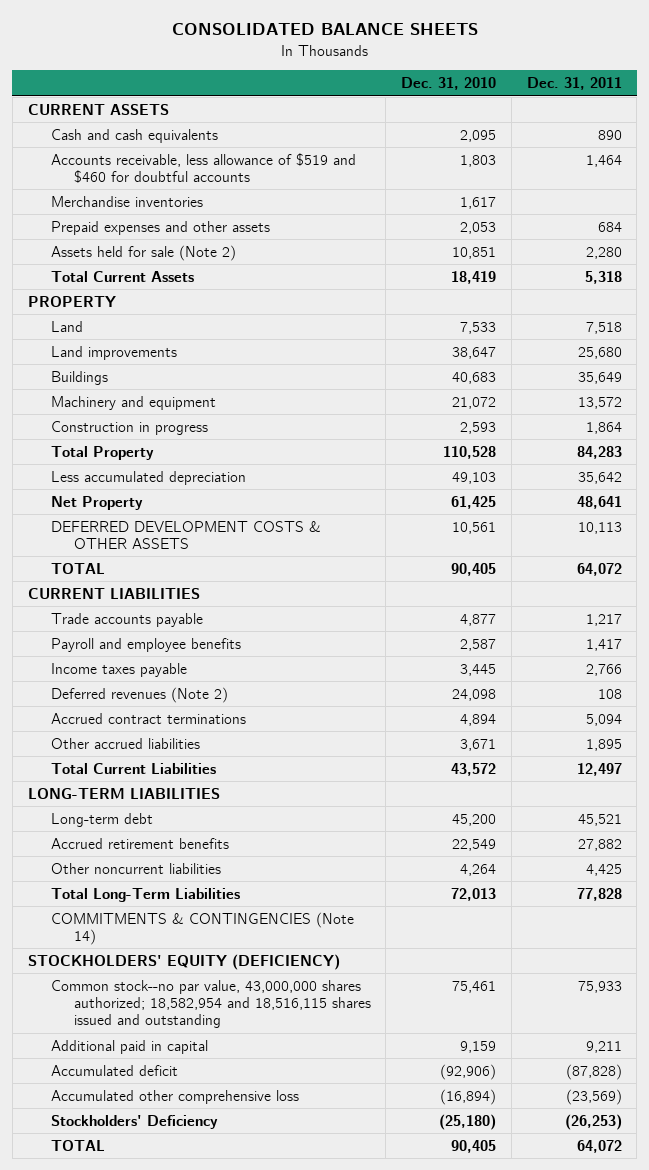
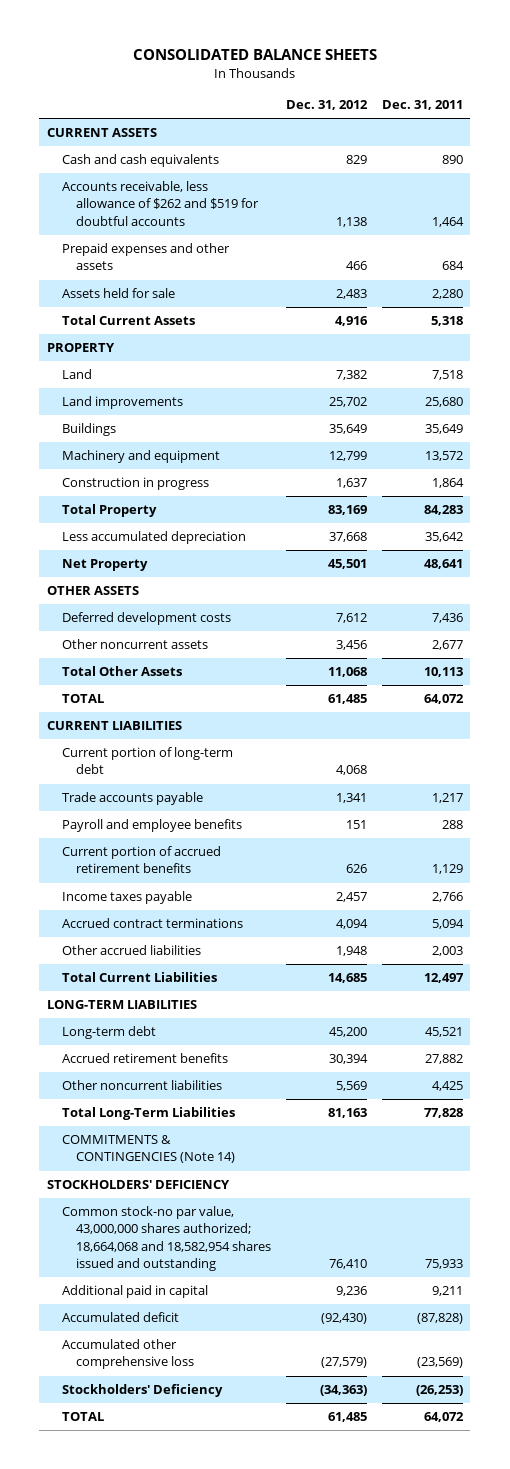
[401,77,497,91] Dec. 31, 2010 -> none
none -> [286,100,369,111] Dec. 31, 2012
[50,195,203,207] Merchandise inventories -> none
[50,152,356,184] Accounts receivable, less allowance of $519 and $460 for doubtful accounts -> [61,181,260,226] Accounts receivable, less allowance of $262 and $519 for doubtful accounts
[50,244,236,261] Assets held for sale (Note 2) -> [61,288,175,299] Assets held for sale
none -> [46,586,139,596] OTHER ASSETS
none -> [61,612,231,626] Deferred development costs
none -> [61,639,208,650] Other noncurrent assets
[50,520,321,550] DEFERRED DEVELOPMENT COSTS & OTHER ASSETS -> [61,666,182,677] Total Other Assets
none -> [61,747,233,775] Current portion of long-term debt
[585,638,622,651] 1,417 -> [442,820,464,830] 288
none -> [61,846,221,874] Current portion of accrued retirement benefits
[50,686,228,703] Deferred revenues (Note 2) -> none
[585,738,622,751] 1,895 -> [432,946,464,957] 2,003
[27,953,340,970] STOCKHOLDERS' EQUITY (DEFICIENCY) -> [46,1180,230,1190] STOCKHOLDERS' DEFICIENCY
[50,979,371,1029] Common stock--no par value, 43,000,000 shares authorized; 18,582,954 and 18,516,115 shares issued and outstanding -> [61,1206,272,1271] Common stock-no par value, 43,000,000 shares authorized; 18,664,068 and 18,582,954 shares issued and outstanding

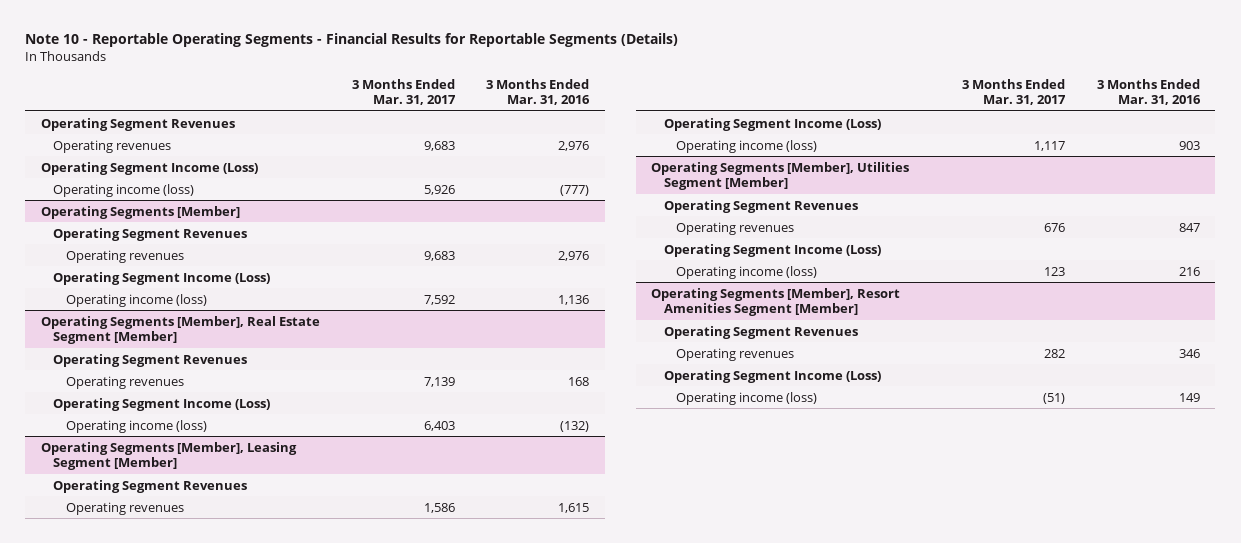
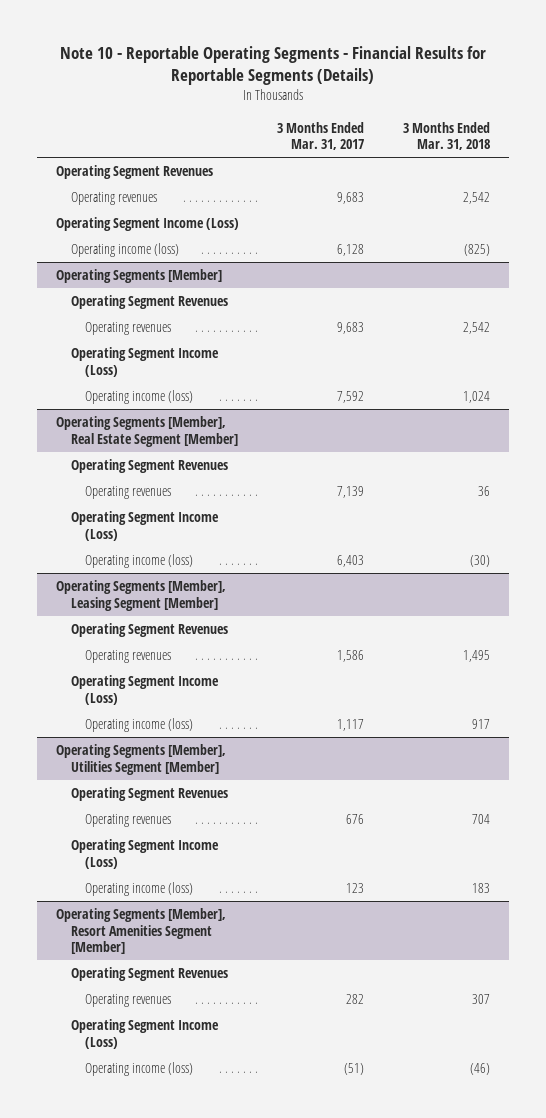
[486,78,591,105] 3 Months Ended Mar. 31, 2016 -> none
none -> [402,121,490,151] 3 Months Ended Mar. 31, 2018
[423,184,455,195] 5,926 -> [337,244,365,257] 6,128

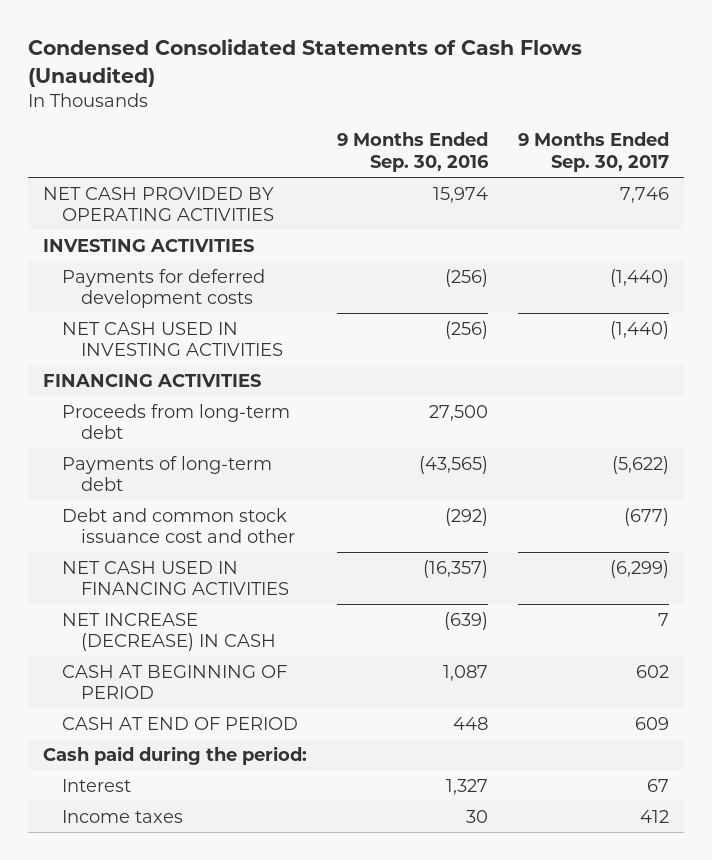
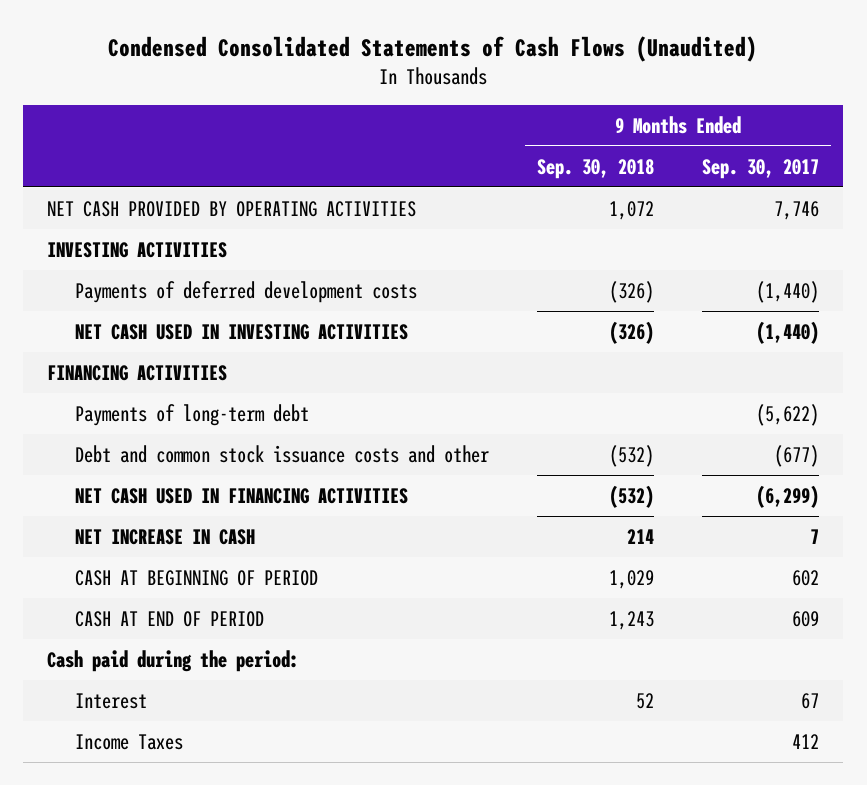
[336,132,489,172] 9 Months Ended Sep. 30, 2016 -> none
none -> [537,158,655,179] Sep. 30, 2018
[62,268,266,308] Payments for deferred development costs -> [75,280,418,303] Payments of deferred development costs
[62,403,291,439] Proceeds from long-term debt -> none
[62,507,296,543] Debt and common stock issuance cost and other -> [75,444,490,463] Debt and common stock issuance costs and other
[62,612,277,651] NET INCREASE (DECREASE) IN CASH -> [75,528,256,545] NET INCREASE IN CASH
[62,809,184,823] Income taxes -> [75,733,184,750] Income Taxes

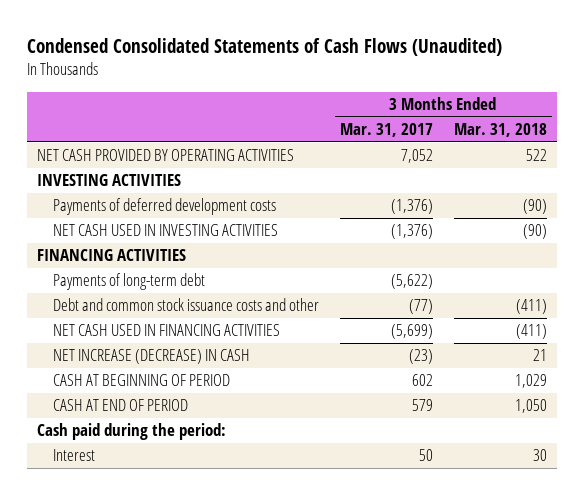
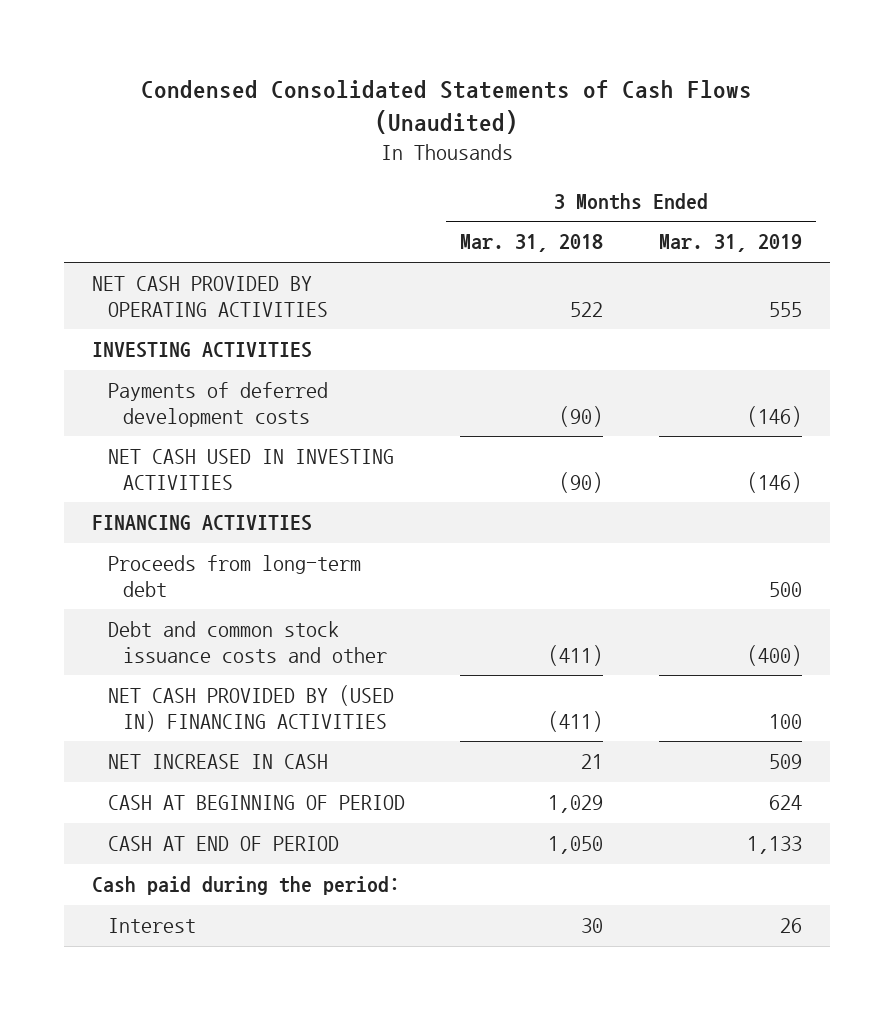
[340,123,434,138] Mar. 31, 2017 -> none
none -> [659,234,803,253] Mar. 31, 2019
[53,273,206,291] Payments of long-term debt -> none
none -> [107,555,361,597] Proceeds from long-term debt
[53,324,281,337] NET CASH USED IN FINANCING ACTIVITIES -> [107,685,394,732] NET CASH PROVIDED BY (USED IN) FINANCING ACTIVITIES
[53,349,251,365] NET INCREASE (DECREASE) IN CASH -> [107,754,328,770] NET INCREASE IN CASH

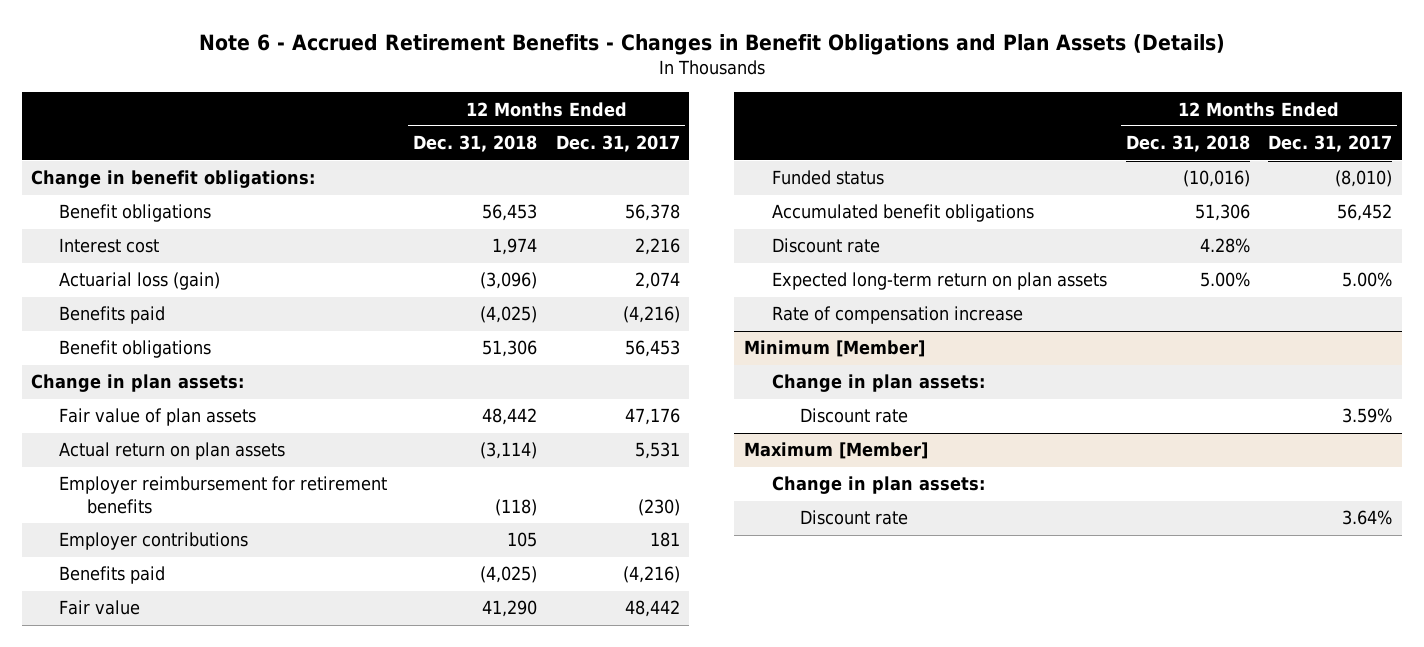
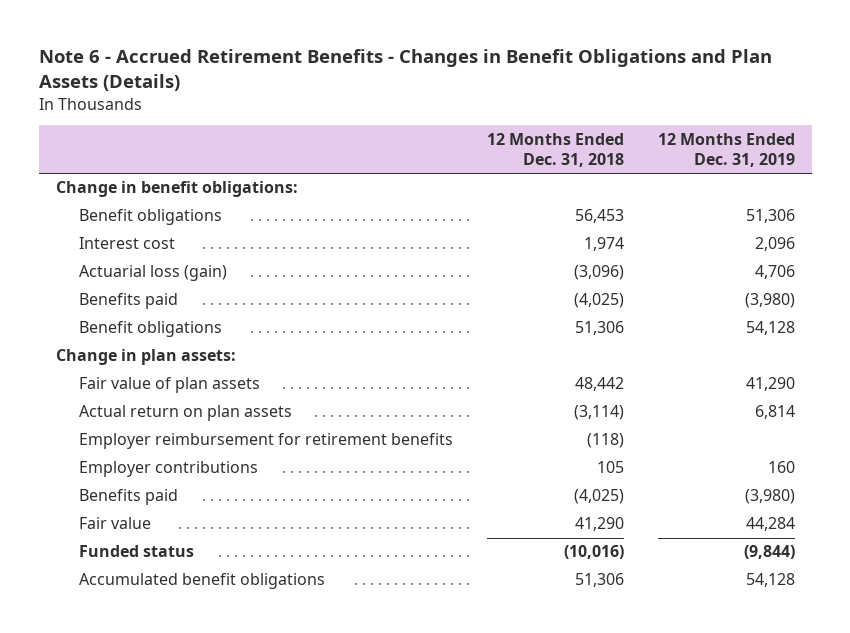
[555,135,680,153] Dec. 31, 2017 -> none
none -> [657,132,795,168] 12 Months Ended Dec. 31, 2019
[771,238,880,254] Discount rate -> none
[771,272,1107,291] Expected long-term return on plan assets -> none
[771,306,1023,325] Rate of compensation increase -> none
[743,340,925,358] Minimum [Member] -> none
[771,374,985,393] Change in plan assets: -> none
[799,408,908,424] Discount rate -> none
[743,442,928,460] Maximum [Member] -> none
[771,476,985,495] Change in plan assets: -> none
[799,510,908,526] Discount rate -> none

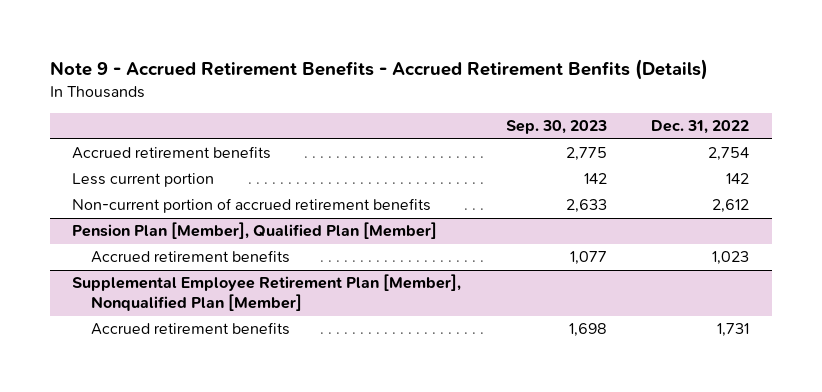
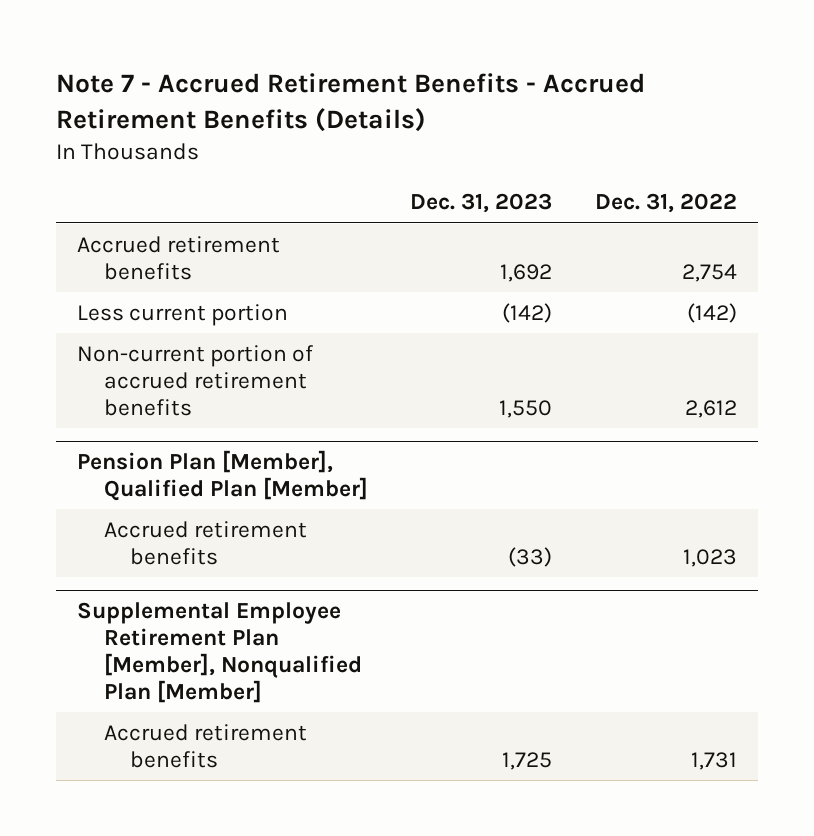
[50,59,709,81] Note 9 - Accrued Retirement Benefits - Accrued Retirement Benfits (Details) -> [56,72,646,132] Note 7 - Accrued Retirement Benefits - Accrued Retirement Benefits (Details)
[505,120,607,135] Sep. 30, 2023 -> none
none -> [410,193,553,214] Dec. 31, 2023
[726,173,750,185] 142 -> [686,302,737,323] (142)

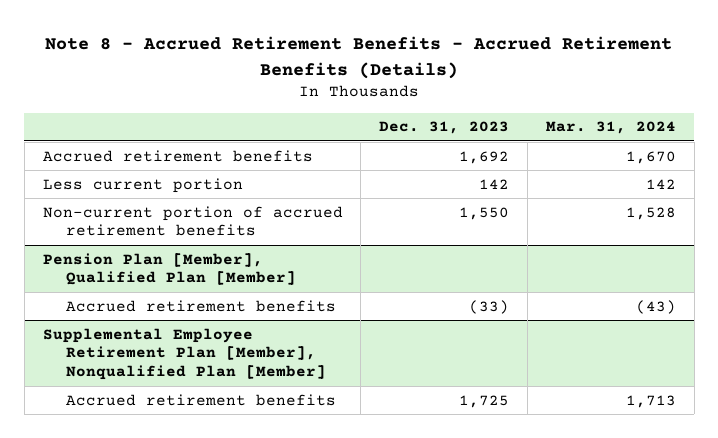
[56,72,646,132] Note 7 - Accrued Retirement Benefits - Accrued Retirement Benefits (Details) -> [45,36,673,79] Note 8 - Accrued Retirement Benefits - Accrued Retirement Benefits (Details)
[594,193,737,214] Dec. 31, 2022 -> none
none -> [545,121,676,135] Mar. 31, 2024
[502,302,553,323] (142) -> [479,178,510,189] 142

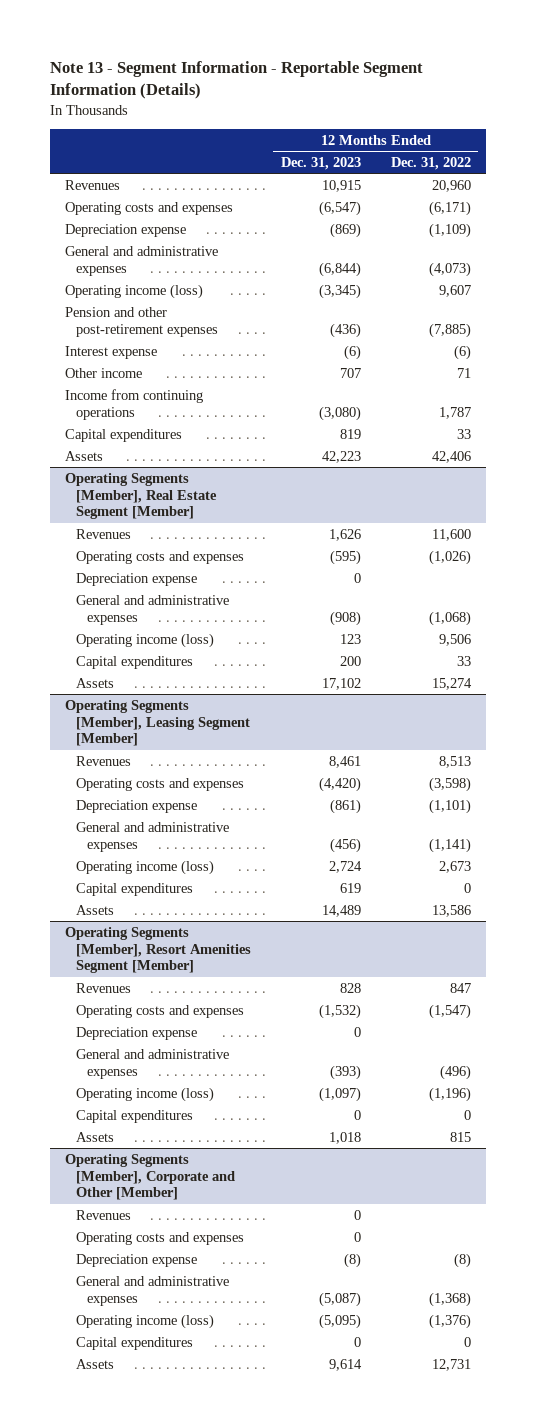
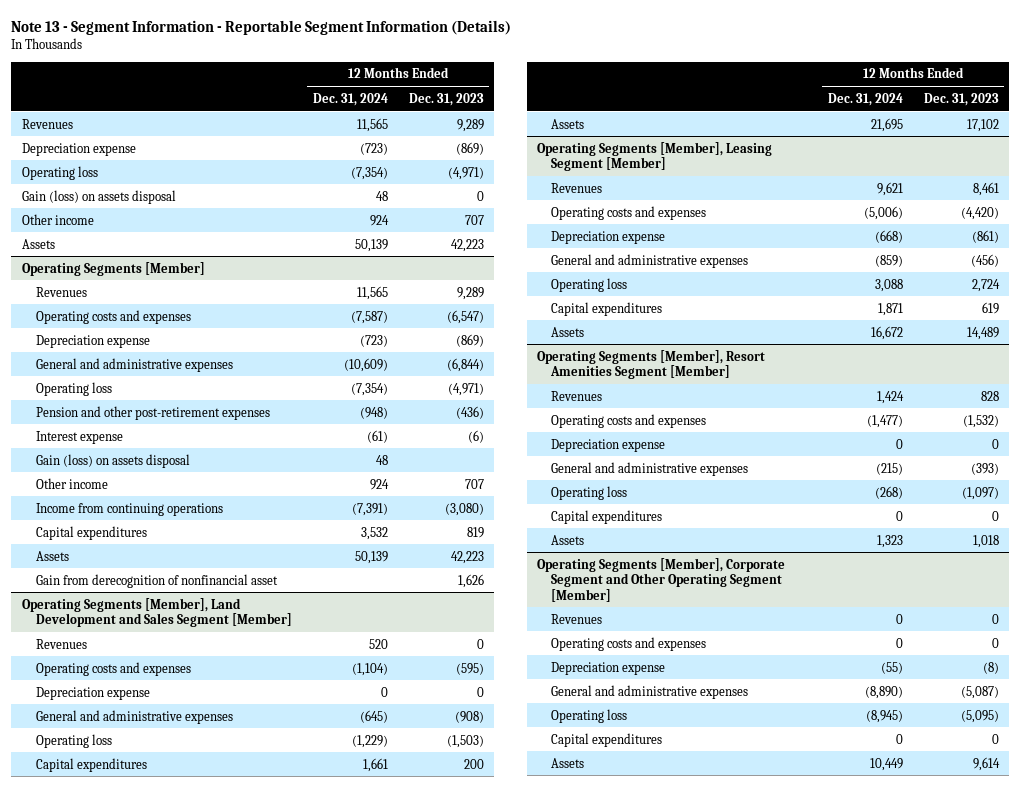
[390,156,471,170] Dec. 31, 2022 -> none
none -> [312,92,388,106] Dec. 31, 2024
[321,179,361,192] 10,915 -> [456,118,484,132] 9,289
none -> [22,142,137,156] Depreciation expense
none -> [22,165,99,180] Operating loss
none -> [22,189,177,204] Gain (loss) on assets disposal
none -> [22,213,95,225] Other income
none -> [22,238,56,249] Assets
none -> [22,261,206,276] Operating Segments [Member]
none -> [35,286,87,297] Revenues
[65,283,204,299] Operating income (loss) -> [35,381,112,396] Operating loss
[318,283,361,299] (3,345) -> [447,382,484,396] (4,971)
none -> [35,453,190,468] Gain (loss) on assets disposal
[65,472,218,520] Operating Segments [Member], Real Estate Segment [Member] -> none
none -> [35,573,278,588] Gain from derecognition of nonfinancial asset
none -> [22,597,292,628] Operating Segments [Member], Land Development and Sales Segment [Member]
[328,528,361,541] 1,626 -> [476,638,484,649] 0
[76,632,215,648] Operating income (loss) -> [35,733,112,748] Operating loss
[339,633,361,644] 123 -> [446,734,484,748] (1,503)
[76,859,215,875] Operating income (loss) -> [550,277,627,292] Operating loss
[76,1086,215,1102] Operating income (loss) -> [550,485,627,500] Operating loss
[65,1153,236,1201] Operating Segments [Member], Corporate and Other [Member] -> [537,557,786,602] Operating Segments [Member], Corporate Segment and Other Operating Segment [Member]
[76,1313,215,1329] Operating income (loss) -> [550,708,627,723] Operating loss

